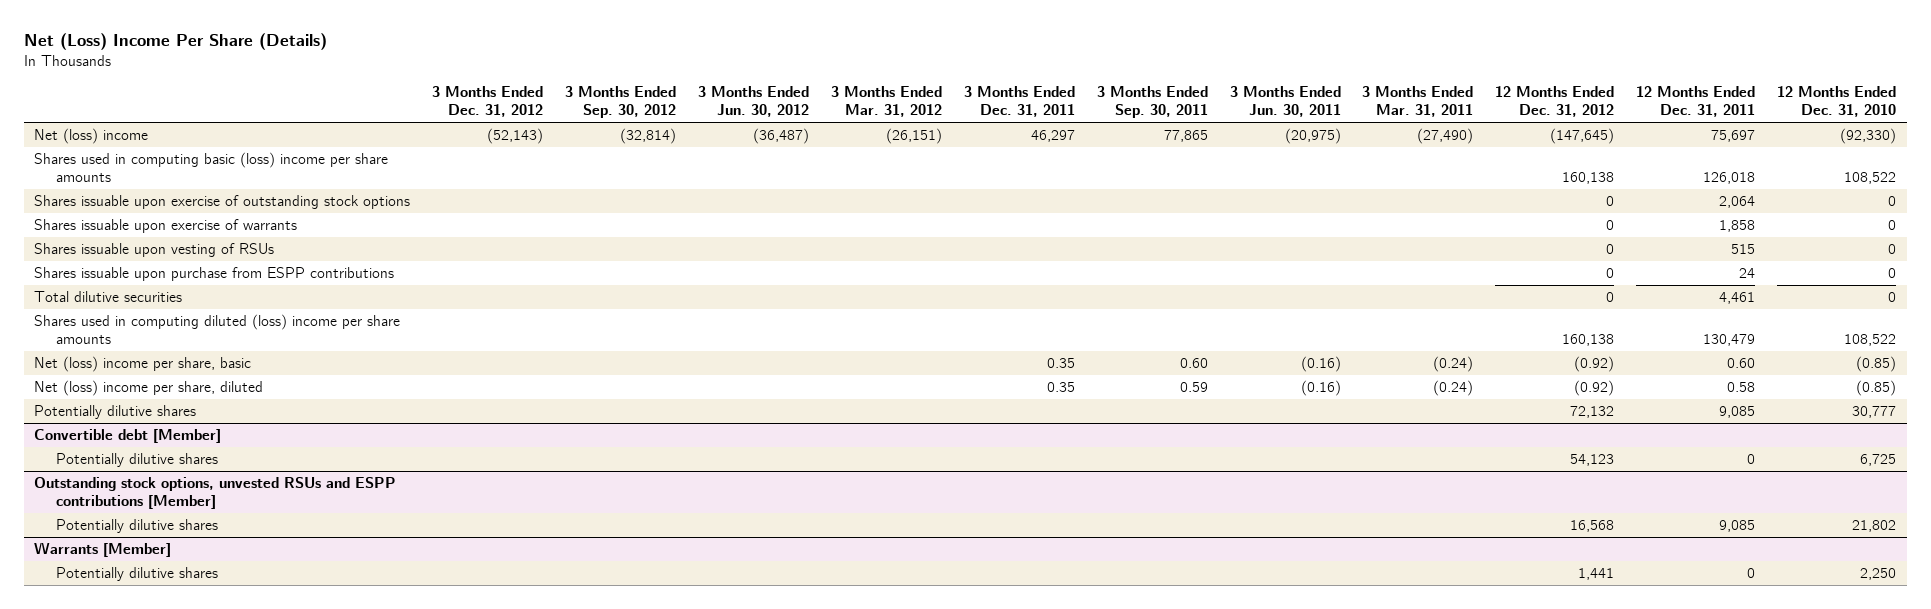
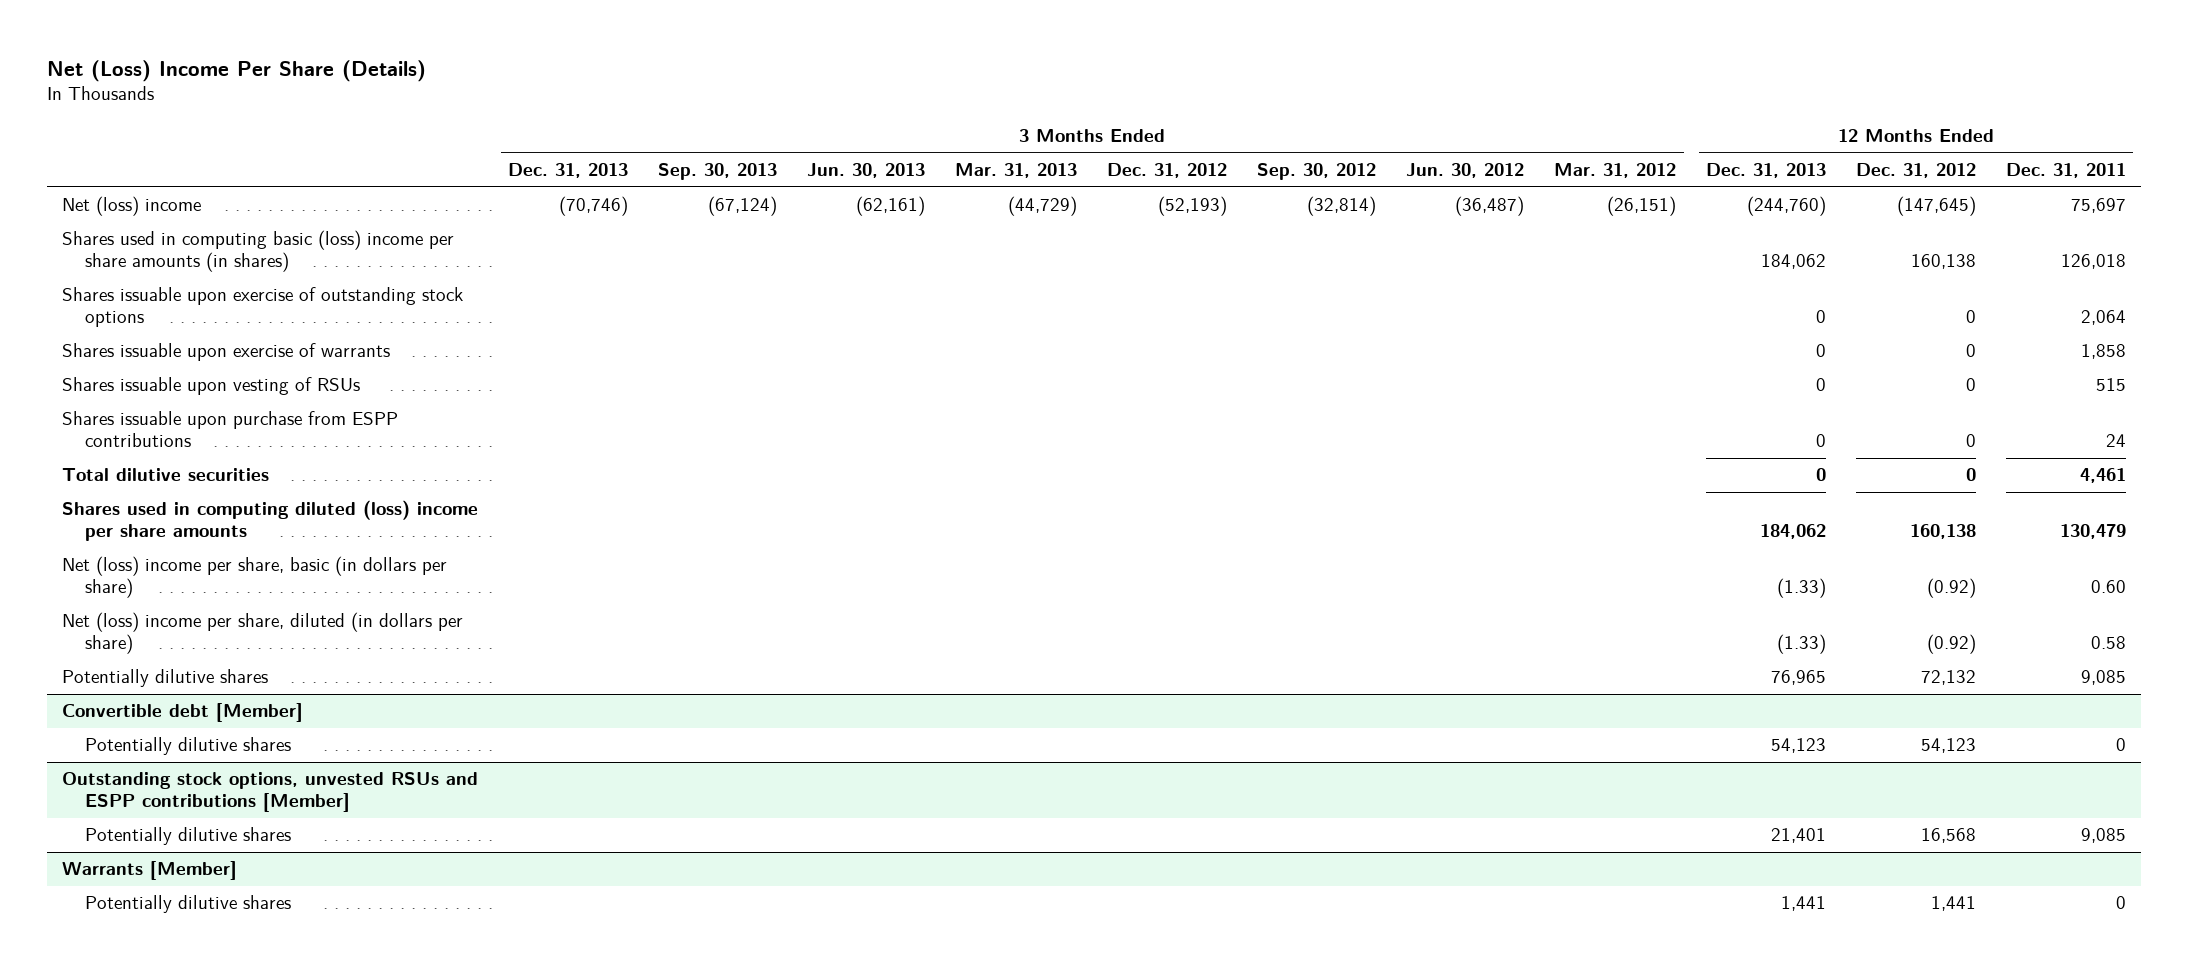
[963,86,1075,118] 3 Months Ended Dec. 31, 2011 -> none
[1096,86,1208,119] 3 Months Ended Sep. 30, 2011 -> none
[1229,86,1341,118] 3 Months Ended Jun. 30, 2011 -> none
[1362,86,1474,118] 3 Months Ended Mar. 31, 2011 -> none
[1777,86,1897,118] 12 Months Ended Dec. 31, 2010 -> none
none -> [508,163,629,179] Dec. 31, 2013
none -> [658,163,778,181] Sep. 30, 2013
none -> [807,163,926,179] Jun. 30, 2013
none -> [955,163,1078,179] Mar. 31, 2013
none -> [1706,163,1827,179] Dec. 31, 2013
[487,127,544,144] (52,143) -> [1158,196,1228,217] (52,193)
[34,151,389,182] Shares used in computing basic (loss) income per share amounts -> [62,230,455,272] Shares used in computing basic (loss) income per share amounts (in shares)
[34,355,252,372] Net (loss) income per share, basic -> [62,556,448,598] Net (loss) income per share, basic (in dollars per share)
[34,379,264,396] Net (loss) income per share, diluted -> [62,612,464,654] Net (loss) income per share, diluted (in dollars per share)

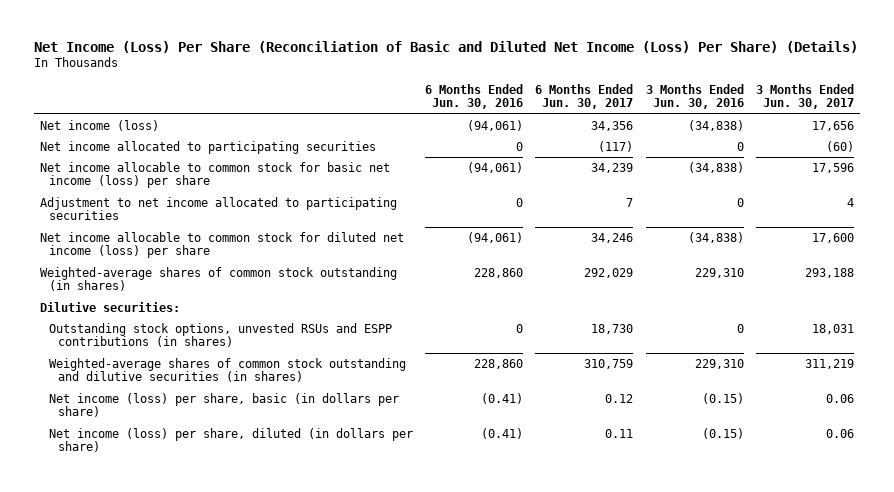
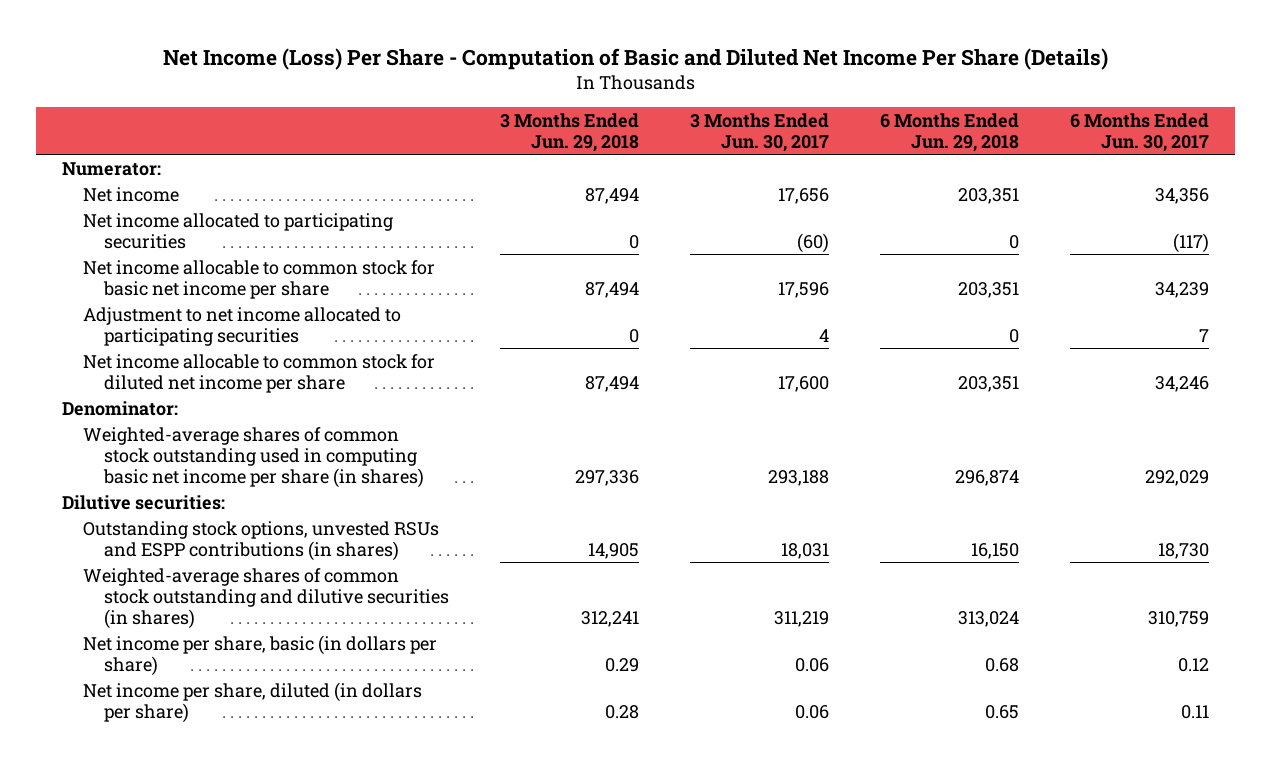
[33,40,858,53] Net Income (Loss) Per Share (Reconciliation of Basic and Diluted Net Income (Loss) Per Share) (Details) -> [162,47,1108,70] Net Income (Loss) Per Share - Computation of Basic and Diluted Net Income Per Share (Details)
[425,83,524,110] 6 Months Ended Jun. 30, 2016 -> none
[645,83,744,110] 3 Months Ended Jun. 30, 2016 -> none
none -> [499,112,639,152] 3 Months Ended Jun. 29, 2018
none -> [880,112,1020,152] 6 Months Ended Jun. 29, 2018
none -> [62,161,162,176] Numerator:
[39,119,159,131] Net income (loss) -> [82,186,179,202] Net income
[39,161,390,189] Net income allocable to common stock for basic net income (loss) per share -> [82,259,435,299] Net income allocable to common stock for basic net income per share
[39,231,404,259] Net income allocable to common stock for diluted net income (loss) per share -> [82,353,435,393] Net income allocable to common stock for diluted net income per share
none -> [62,400,179,416] Denominator:
[39,266,397,292] Weighted-average shares of common stock outstanding (in shares) -> [82,426,424,488] Weighted-average shares of common stock outstanding used in computing basic net income per share (in shares)
[48,392,399,418] Net income (loss) per share, basic (in dollars per share) -> [82,634,437,676] Net income per share, basic (in dollars per share)
[48,427,413,453] Net income (loss) per share, diluted (in dollars per share) -> [82,681,422,723] Net income per share, diluted (in dollars per share)

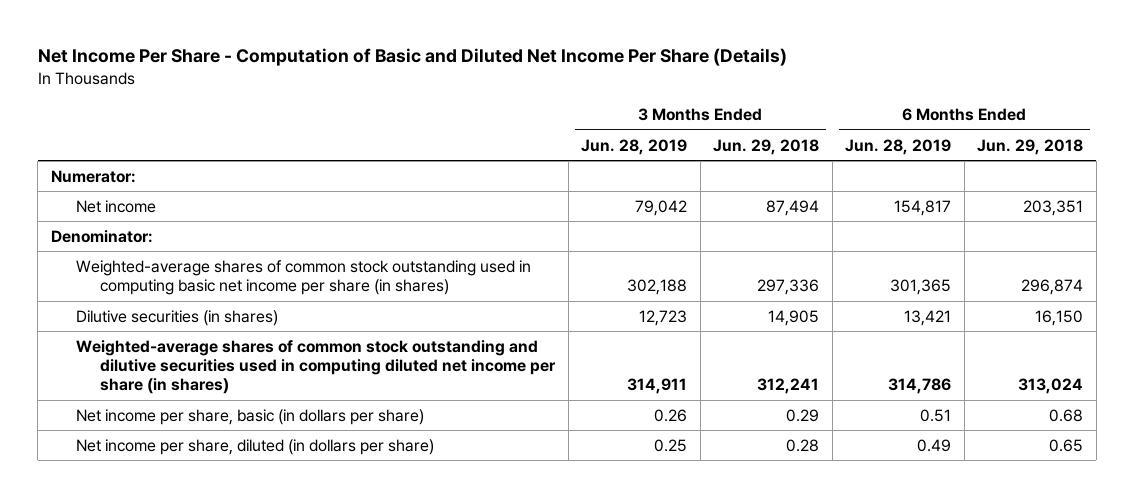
[162,47,1108,70] Net Income (Loss) Per Share - Computation of Basic and Diluted Net Income Per Share (Details) -> [37,48,787,67] Net Income Per Share - Computation of Basic and Diluted Net Income Per Share (Details)
[689,112,829,152] 3 Months Ended Jun. 30, 2017 -> none
[1070,112,1210,152] 6 Months Ended Jun. 30, 2017 -> none
none -> [581,138,688,155] Jun. 28, 2019
none -> [845,138,952,155] Jun. 28, 2019
[82,212,393,249] Net income allocated to participating securities -> none
[82,259,435,299] Net income allocable to common stock for basic net income per share -> none
[82,306,401,346] Adjustment to net income allocated to participating securities -> none
[82,353,435,393] Net income allocable to common stock for diluted net income per share -> none
[62,494,226,510] Dilutive securities: -> none
[82,520,439,561] Outstanding stock options, unvested RSUs and ESPP contributions (in shares) -> [75,309,278,326] Dilutive securities (in shares)
[82,567,449,629] Weighted-average shares of common stock outstanding and dilutive securities (in shares) -> [75,339,557,395] Weighted-average shares of common stock outstanding and dilutive securities used in computing diluted net income per share (in shares)

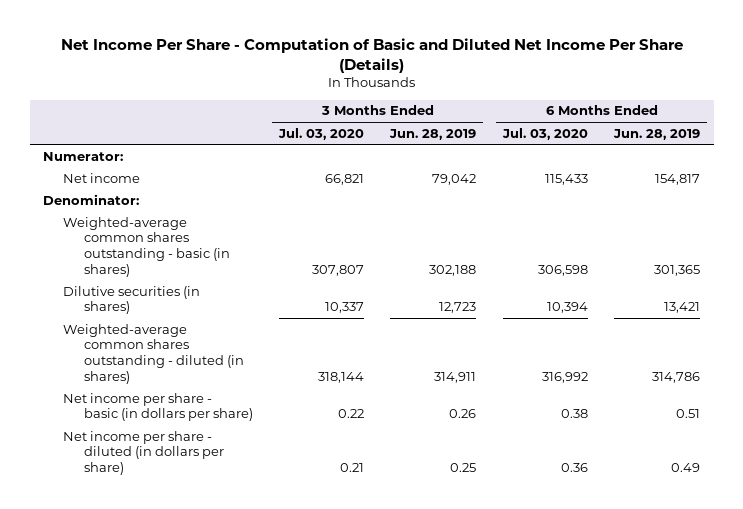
[713,138,820,155] Jun. 29, 2018 -> none
[977,138,1084,155] Jun. 29, 2018 -> none
none -> [277,127,364,140] Jul. 03, 2020
none -> [501,127,588,140] Jul. 03, 2020
[75,259,531,296] Weighted-average shares of common stock outstanding used in computing basic net income per share (in shares) -> [63,216,230,277] Weighted-average common shares outstanding - basic (in shares)
[75,339,557,395] Weighted-average shares of common stock outstanding and dilutive securities used in computing diluted net income per share (in shares) -> [63,323,244,384] Weighted-average common shares outstanding - diluted (in shares)
[75,408,424,425] Net income per share, basic (in dollars per share) -> [63,392,253,422] Net income per share - basic (in dollars per share)
[75,438,434,455] Net income per share, diluted (in dollars per share) -> [63,430,224,476] Net income per share - diluted (in dollars per share)

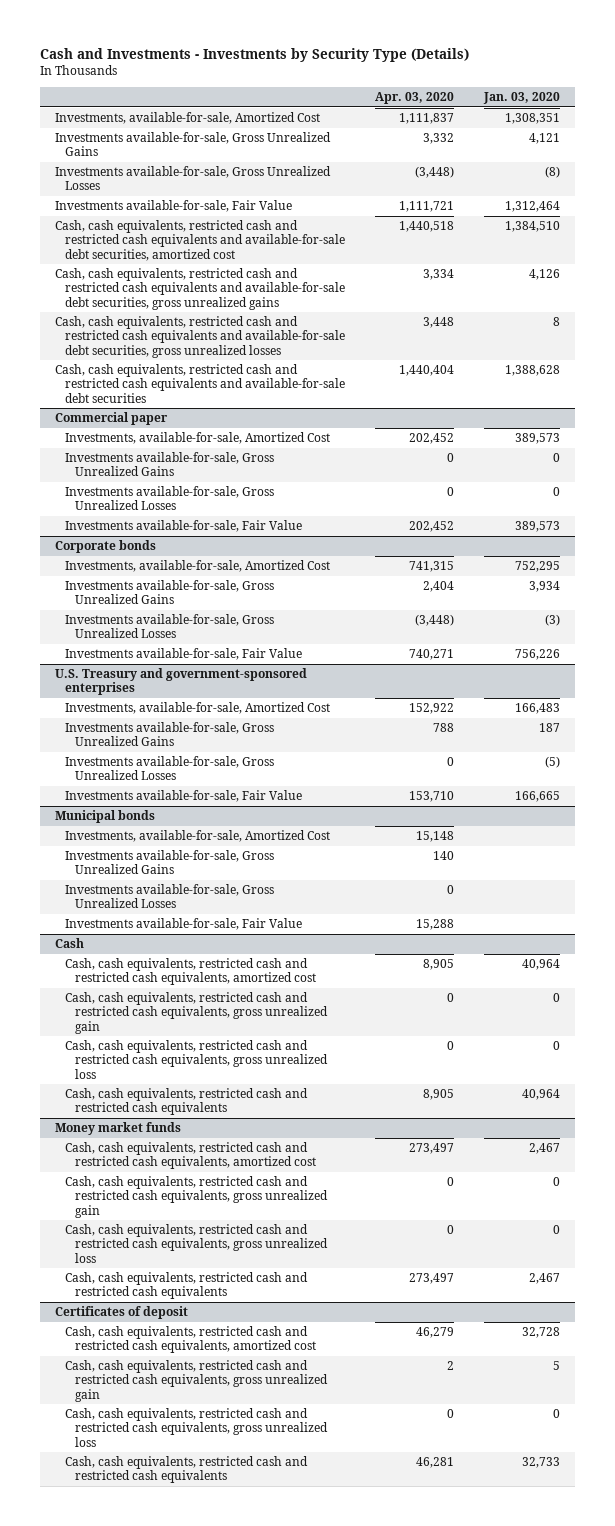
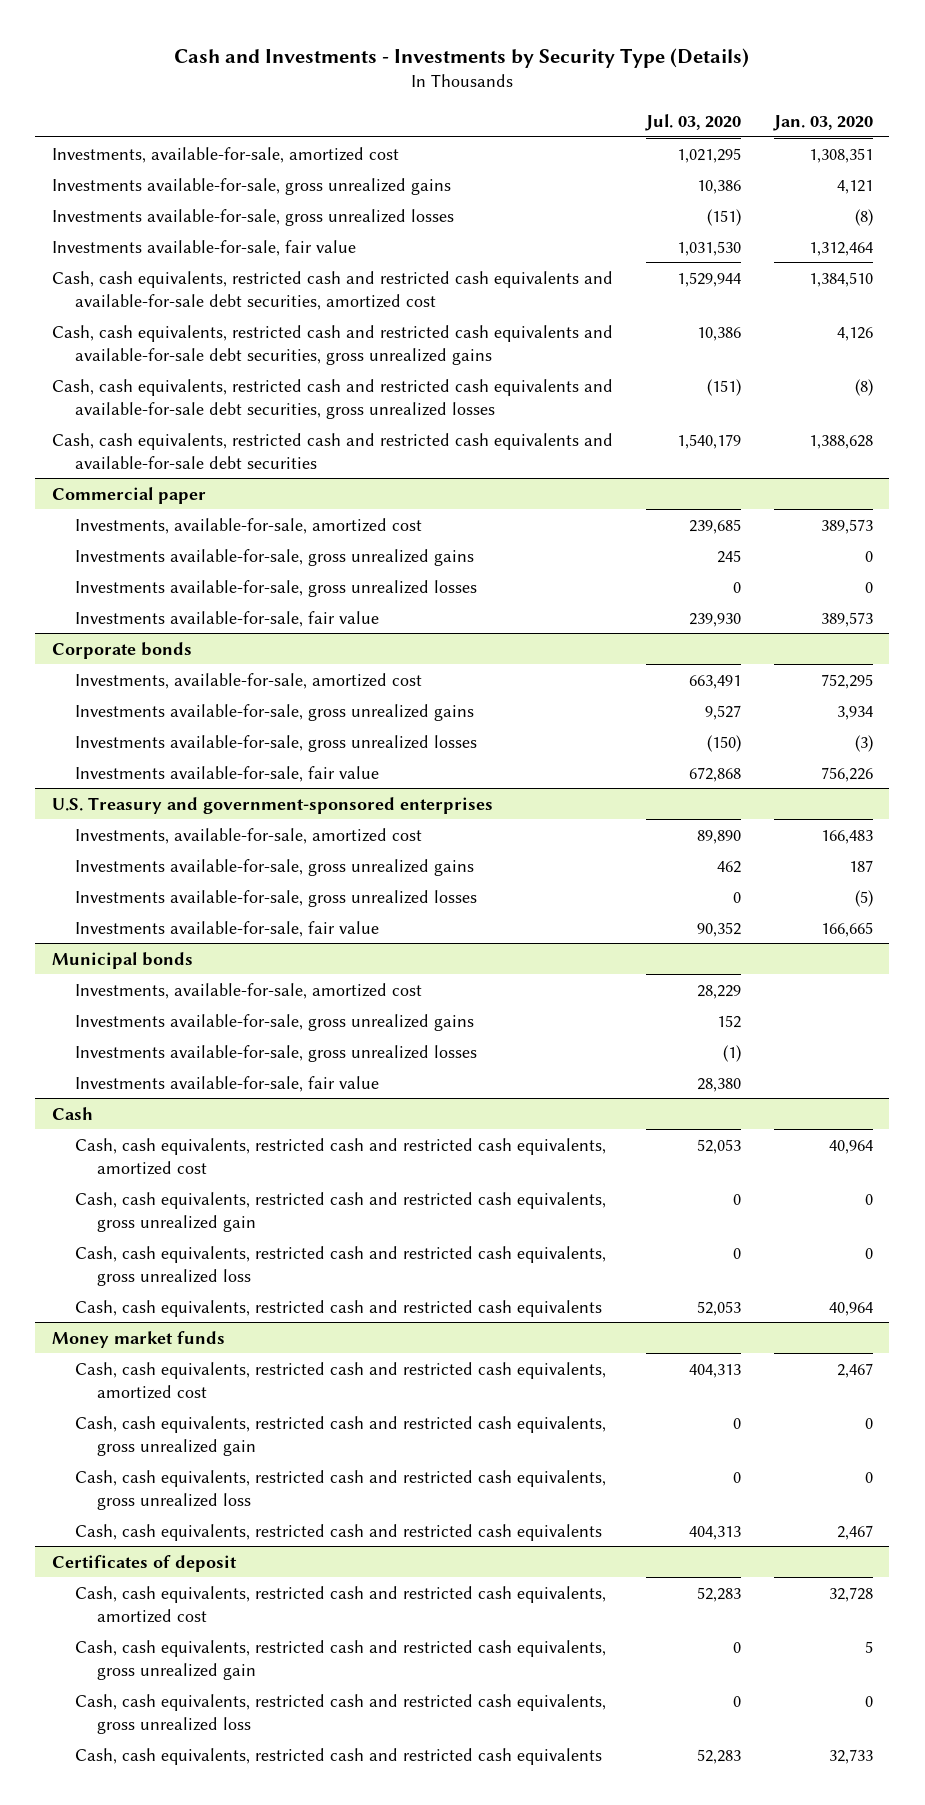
[375,91,455,104] Apr. 03, 2020 -> none
none -> [644,113,741,131] Jul. 03, 2020
[55,112,321,125] Investments, available-for-sale, Amortized Cost -> [51,146,399,163] Investments, available-for-sale, amortized cost
[55,132,332,157] Investments available-for-sale, Gross Unrealized Gains -> [51,177,451,195] Investments available-for-sale, gross unrealized gains
[55,166,332,191] Investments available-for-sale, Gross Unrealized Losses -> [51,208,454,226] Investments available-for-sale, gross unrealized losses
[55,200,293,213] Investments available-for-sale, Fair Value -> [51,239,356,256] Investments available-for-sale, fair value
[552,317,560,327] 8 -> [854,378,873,396] (8)
[65,432,331,445] Investments, available-for-sale, Amortized Cost -> [74,517,422,534] Investments, available-for-sale, amortized cost
[65,452,275,477] Investments available-for-sale, Gross Unrealized Gains -> [74,548,474,566] Investments available-for-sale, gross unrealized gains
[65,486,275,511] Investments available-for-sale, Gross Unrealized Losses -> [74,579,477,597] Investments available-for-sale, gross unrealized losses
[65,520,303,533] Investments available-for-sale, Fair Value -> [74,610,379,627] Investments available-for-sale, fair value
[65,560,331,573] Investments, available-for-sale, Amortized Cost -> [74,672,422,689] Investments, available-for-sale, amortized cost
[65,580,275,605] Investments available-for-sale, Gross Unrealized Gains -> [74,703,474,721] Investments available-for-sale, gross unrealized gains
[65,614,275,639] Investments available-for-sale, Gross Unrealized Losses -> [74,734,477,752] Investments available-for-sale, gross unrealized losses
[65,648,303,661] Investments available-for-sale, Fair Value -> [74,765,379,782] Investments available-for-sale, fair value
[65,702,331,715] Investments, available-for-sale, Amortized Cost -> [74,827,422,844] Investments, available-for-sale, amortized cost
[65,722,275,747] Investments available-for-sale, Gross Unrealized Gains -> [74,858,474,876] Investments available-for-sale, gross unrealized gains
[65,756,275,781] Investments available-for-sale, Gross Unrealized Losses -> [74,889,477,907] Investments available-for-sale, gross unrealized losses
[65,790,303,803] Investments available-for-sale, Fair Value -> [74,920,379,937] Investments available-for-sale, fair value
[65,830,331,843] Investments, available-for-sale, Amortized Cost -> [74,982,422,999] Investments, available-for-sale, amortized cost
[65,850,275,875] Investments available-for-sale, Gross Unrealized Gains -> [74,1013,474,1031] Investments available-for-sale, gross unrealized gains
[65,884,275,909] Investments available-for-sale, Gross Unrealized Losses -> [74,1044,477,1062] Investments available-for-sale, gross unrealized losses
[65,918,303,931] Investments available-for-sale, Fair Value -> [74,1075,379,1092] Investments available-for-sale, fair value

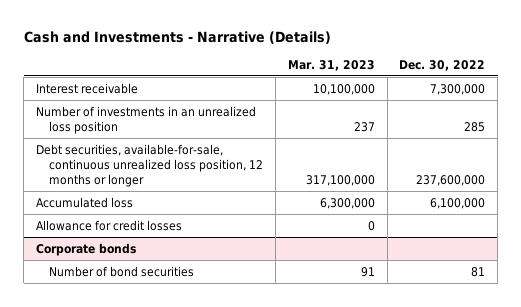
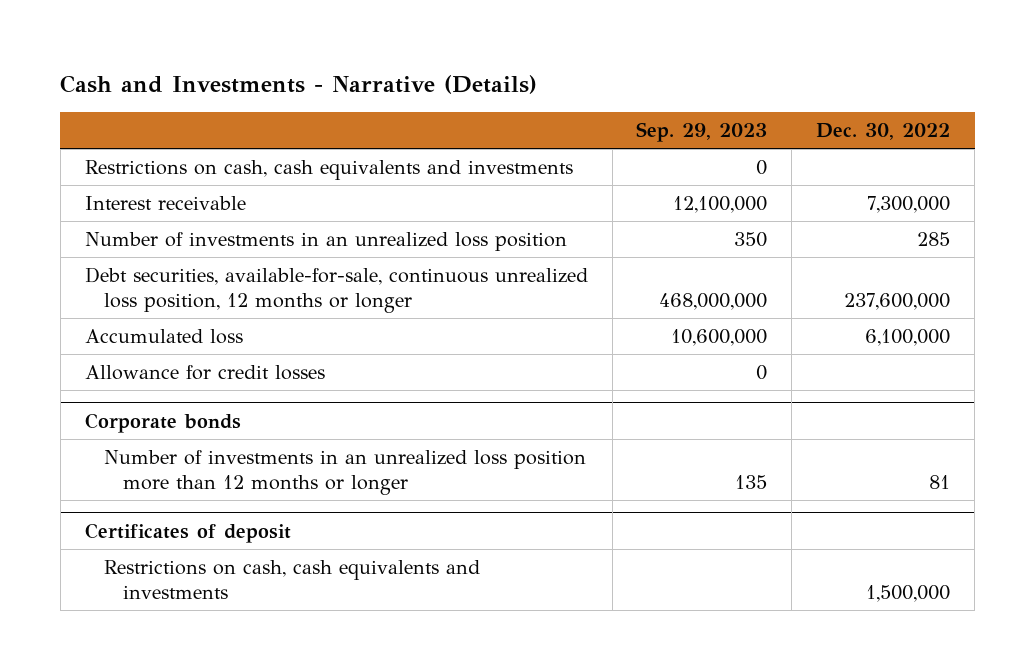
[287,59,375,71] Mar. 31, 2023 -> none
none -> [636,122,768,143] Sep. 29, 2023
none -> [84,160,573,181] Restrictions on cash, cash equivalents and investments
[49,265,195,277] Number of bond securities -> none
none -> [103,450,586,496] Number of investments in an unrealized loss position more than 12 months or longer
none -> [84,522,291,543] Certificates of deposit
none -> [103,560,480,600] Restrictions on cash, cash equivalents and investments

